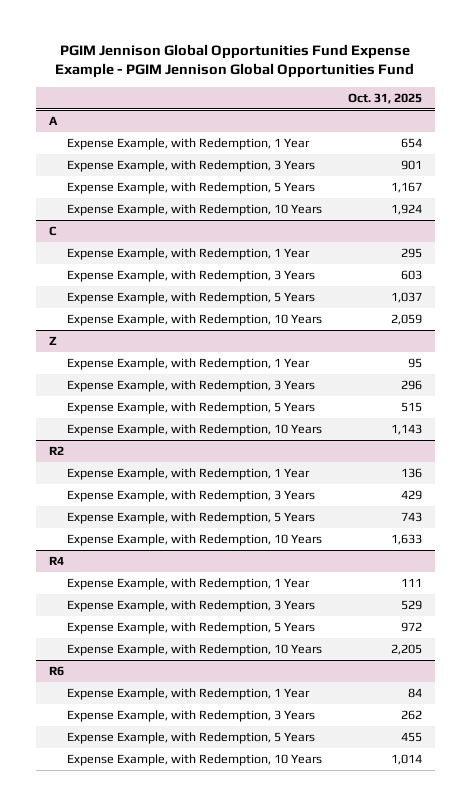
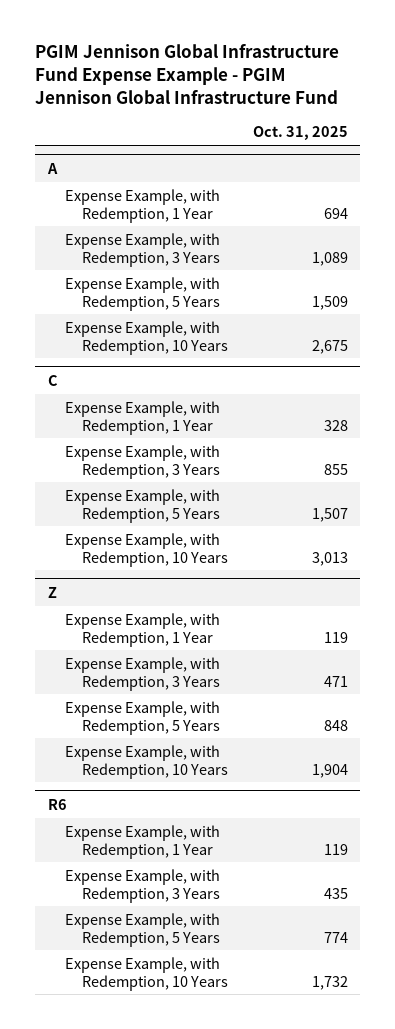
[55,43,415,79] PGIM Jennison Global Opportunities Fund Expense Example - PGIM Jennison Global Opportunities Fund -> [35,44,340,104] PGIM Jennison Global Infrastructure Fund Expense Example - PGIM Jennison Global Infrastructure Fund
[401,138,423,149] 654 -> [323,207,348,219] 694
[401,160,423,171] 901 -> [311,251,348,266] 1,089
[391,182,423,194] 1,167 -> [311,295,348,310] 1,509
[391,204,423,216] 1,924 -> [311,339,348,354] 2,675
[401,248,423,259] 295 -> [323,419,348,431] 328
[401,270,423,281] 603 -> [323,463,348,475] 855
[391,292,423,304] 1,037 -> [311,507,348,522] 1,507
[391,314,423,326] 2,059 -> [311,551,348,566] 3,013
[48,446,64,456] R2 -> none
[66,468,310,481] Expense Example, with Redemption, 1 Year -> none
[66,490,315,503] Expense Example, with Redemption, 3 Years -> none
[66,512,315,525] Expense Example, with Redemption, 5 Years -> none
[66,534,322,547] Expense Example, with Redemption, 10 Years -> none
[48,556,64,566] R4 -> none
[66,578,310,591] Expense Example, with Redemption, 1 Year -> none
[66,600,315,613] Expense Example, with Redemption, 3 Years -> none
[66,622,315,635] Expense Example, with Redemption, 5 Years -> none
[66,644,322,657] Expense Example, with Redemption, 10 Years -> none
[408,358,423,369] 95 -> [323,631,348,643] 119
[401,380,423,391] 296 -> [323,675,348,687] 471
[401,402,423,413] 515 -> [323,719,348,731] 848
[391,424,423,436] 1,143 -> [311,763,348,778] 1,904
[408,688,423,699] 84 -> [323,843,348,855] 119
[401,710,423,721] 262 -> [323,887,348,899] 435
[401,732,423,743] 455 -> [323,931,348,943] 774
[391,754,423,766] 1,014 -> [311,975,348,990] 1,732

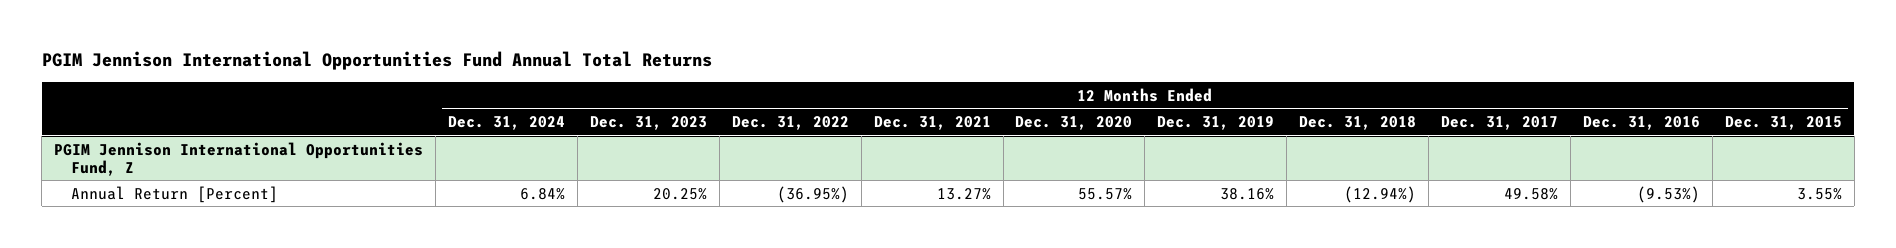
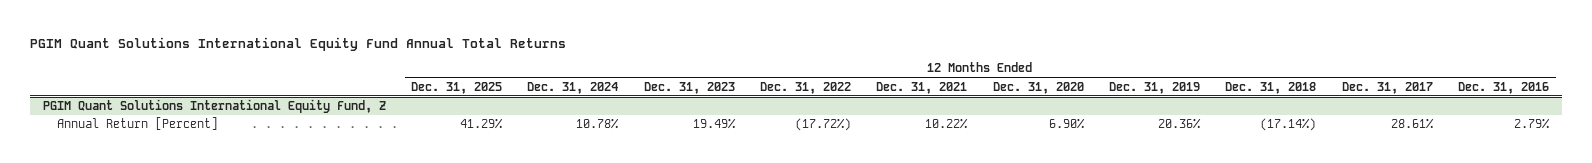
[41,51,712,71] PGIM Jennison International Opportunities Fund Annual Total Returns -> [29,36,566,51] PGIM Quant Solutions International Equity Fund Annual Total Returns
[1724,115,1842,130] Dec. 31, 2015 -> none
none -> [411,81,503,94] Dec. 31, 2025
[54,141,424,176] PGIM Jennison International Opportunities Fund, Z -> none
none -> [42,99,386,114] PGIM Quant Solutions International Equity Fund, Z
[520,187,566,200] 6.84% -> [576,118,620,130] 10.78%
[652,187,707,200] 20.25% -> [692,118,736,130] 19.49%
[776,185,849,203] (36.95%) -> [795,118,852,132] (17.72%)
[936,187,991,200] 13.27% -> [925,118,969,130] 10.22%
[1078,187,1133,200] 55.57% -> [1048,118,1085,130] 6.90%
[1220,187,1275,200] 38.16% -> [1158,118,1202,130] 20.36%
[1344,185,1417,203] (12.94%) -> [1260,118,1317,132] (17.14%)
[1503,187,1558,200] 49.58% -> [1390,118,1434,130] 28.61%
[1636,185,1700,203] (9.53%) -> [1514,118,1551,130] 2.79%

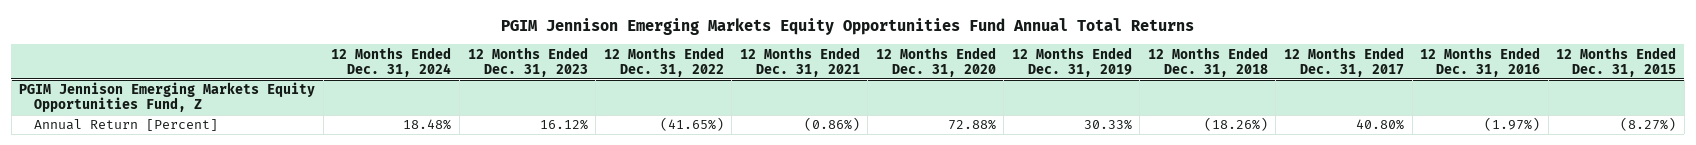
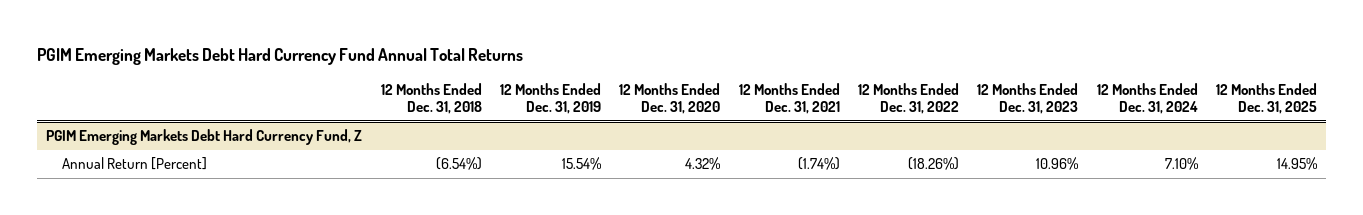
[500,18,1194,36] PGIM Jennison Emerging Markets Equity Opportunities Fund Annual Total Returns -> [37,47,524,65] PGIM Emerging Markets Debt Hard Currency Fund Annual Total Returns
[1283,46,1404,77] 12 Months Ended Dec. 31, 2017 -> none
[1420,46,1541,77] 12 Months Ended Dec. 31, 2016 -> none
[1556,46,1677,77] 12 Months Ended Dec. 31, 2015 -> none
none -> [1215,83,1317,115] 12 Months Ended Dec. 31, 2025
[19,82,316,113] PGIM Jennison Emerging Markets Equity Opportunities Fund, Z -> none
none -> [46,129,363,146] PGIM Emerging Markets Debt Hard Currency Fund, Z
[403,119,452,131] 18.48% -> [1164,157,1198,171] 7.10%
[539,119,588,131] 16.12% -> [1036,157,1079,171] 10.96%
[659,117,724,132] (41.65%) -> [907,157,959,171] (18.26%)
[803,117,860,132] (0.86%) -> [797,157,840,171] (1.74%)
[947,119,996,131] 72.88% -> [685,157,721,171] 4.32%
[1083,119,1132,131] 30.33% -> [562,157,602,171] 15.54%
[1203,117,1268,132] (18.26%) -> [435,157,482,171] (6.54%)

